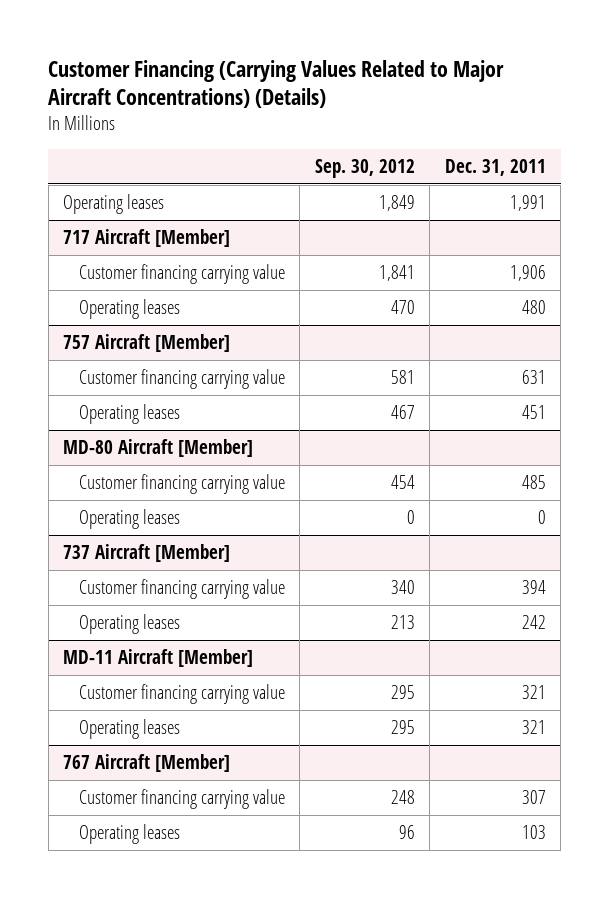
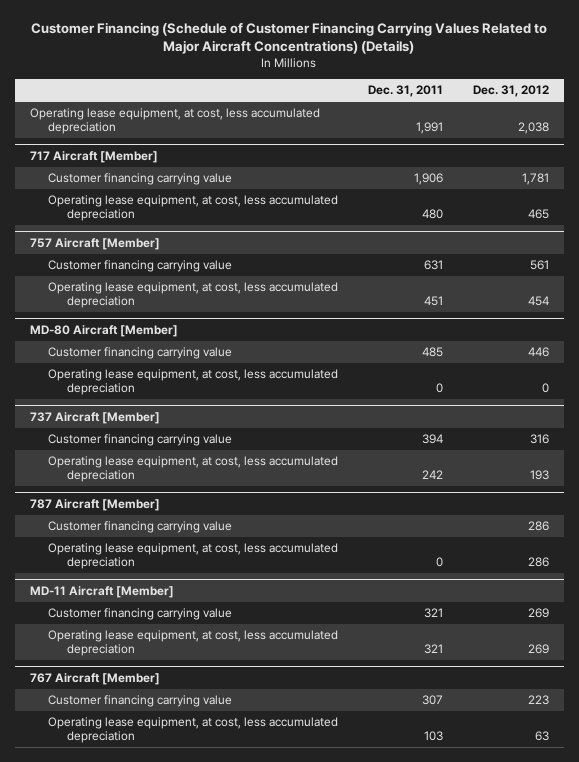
[48,59,505,109] Customer Financing (Carrying Values Related to Major Aircraft Concentrations) (Details) -> [31,21,548,55] Customer Financing (Schedule of Customer Financing Carrying Values Related to Major Aircraft Concentrations) (Details)
[314,158,415,178] Sep. 30, 2012 -> none
none -> [473,85,550,98] Dec. 31, 2012
[63,193,165,214] Operating leases -> [29,108,320,134] Operating lease equipment, at cost, less accumulated depreciation
[78,298,180,319] Operating leases -> [48,195,339,221] Operating lease equipment, at cost, less accumulated depreciation
[78,403,180,424] Operating leases -> [48,282,339,308] Operating lease equipment, at cost, less accumulated depreciation
[78,508,180,529] Operating leases -> [48,369,339,395] Operating lease equipment, at cost, less accumulated depreciation
[78,613,180,634] Operating leases -> [48,456,339,482] Operating lease equipment, at cost, less accumulated depreciation
none -> [29,499,160,512] 787 Aircraft [Member]
none -> [48,521,233,534] Customer financing carrying value
none -> [48,543,339,569] Operating lease equipment, at cost, less accumulated depreciation
[78,718,180,739] Operating leases -> [48,630,339,656] Operating lease equipment, at cost, less accumulated depreciation
[78,823,180,844] Operating leases -> [48,717,339,743] Operating lease equipment, at cost, less accumulated depreciation

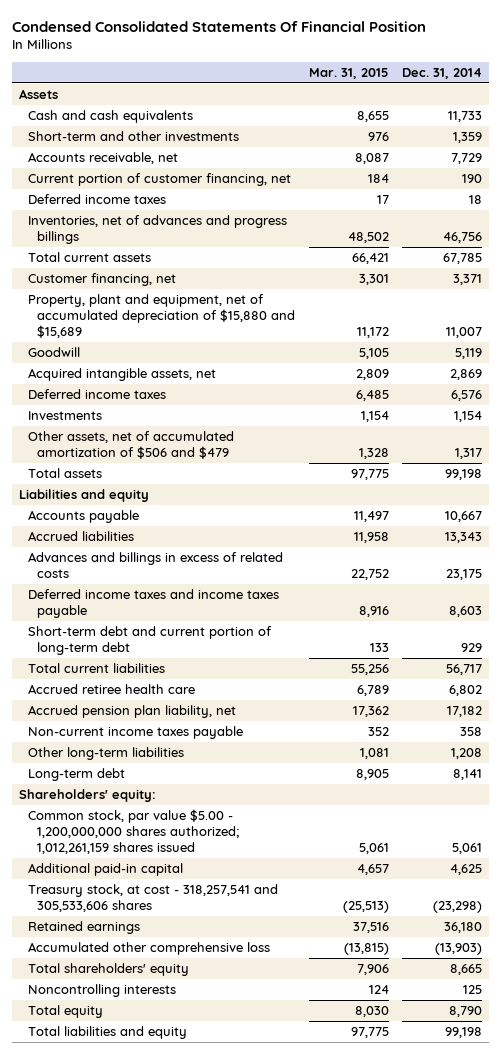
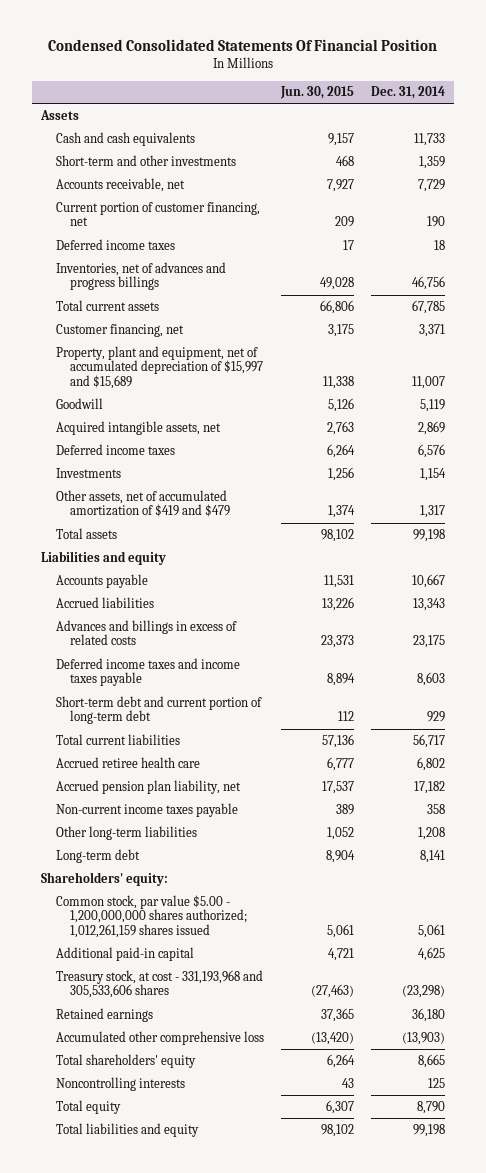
[308,67,389,79] Mar. 31, 2015 -> none
none -> [279,86,354,100] Jun. 30, 2015
[27,293,296,339] Property, plant and equipment, net of accumulated depreciation of $15,880 and $15,689 -> [55,345,264,390] Property, plant and equipment, net of accumulated depreciation of $15,997 and $15,689
[27,430,234,460] Other assets, net of accumulated amortization of $506 and $479 -> [55,489,231,518] Other assets, net of accumulated amortization of $419 and $479
[27,883,278,913] Treasury stock, at cost - 318,257,541 and 305,533,606 shares -> [55,969,263,999] Treasury stock, at cost - 331,193,968 and 305,533,606 shares

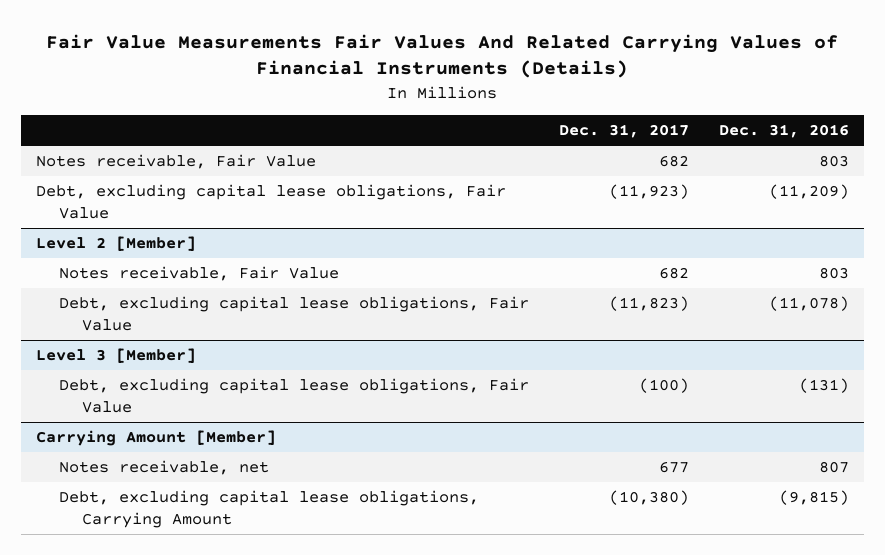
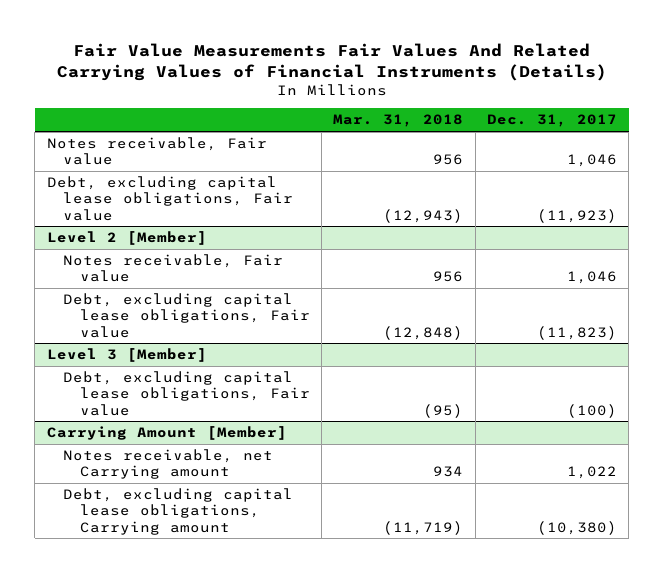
[718,124,849,139] Dec. 31, 2016 -> none
none -> [333,114,464,128] Mar. 31, 2018
[35,154,316,170] Notes receivable, Fair Value -> [46,137,267,166] Notes receivable, Fair value
[658,155,689,168] 682 -> [566,154,617,168] 1,046
[35,184,506,220] Debt, excluding capital lease obligations, Fair Value -> [46,176,294,221] Debt, excluding capital lease obligations, Fair value
[58,266,339,282] Notes receivable, Fair Value -> [63,254,284,283] Notes receivable, Fair value
[658,267,689,280] 682 -> [566,271,617,285] 1,046
[58,296,529,332] Debt, excluding capital lease obligations, Fair Value -> [63,293,310,338] Debt, excluding capital lease obligations, Fair value
[58,378,529,414] Debt, excluding capital lease obligations, Fair Value -> [63,371,310,416] Debt, excluding capital lease obligations, Fair value
[58,460,269,476] Notes receivable, net -> [63,449,274,480] Notes receivable, net Carrying amount
[658,461,689,474] 677 -> [566,466,617,480] 1,022
[58,490,479,529] Debt, excluding capital lease obligations, Carrying Amount -> [63,488,294,535] Debt, excluding capital lease obligations, Carrying amount

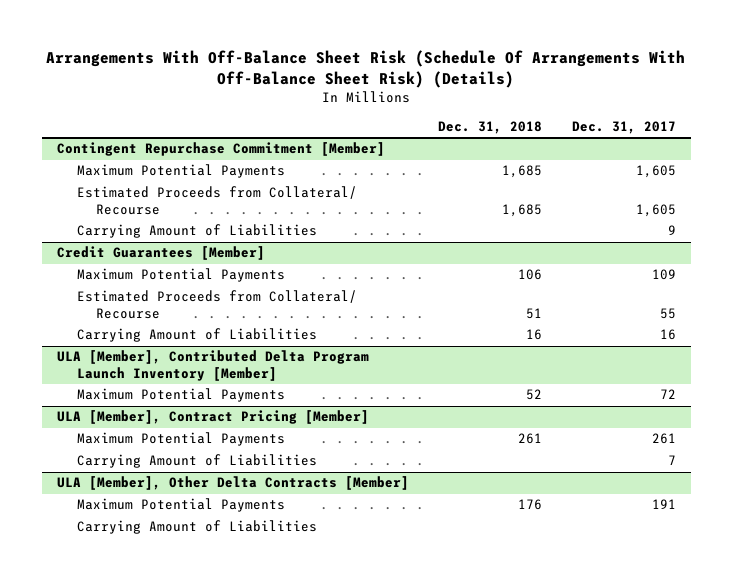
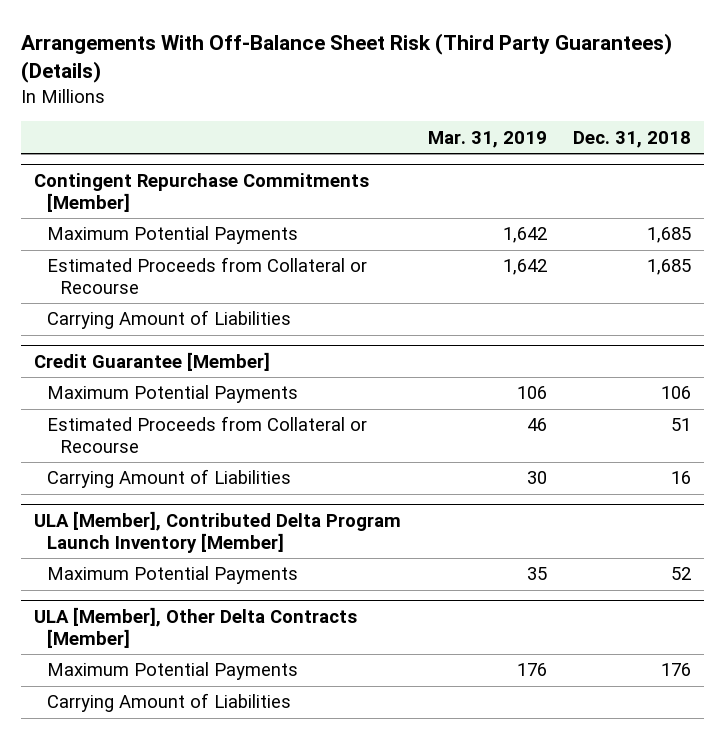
[46,50,686,89] Arrangements With Off-Balance Sheet Risk (Schedule Of Arrangements With Off-Balance Sheet Risk) (Details) -> [21,32,673,84] Arrangements With Off-Balance Sheet Risk (Third Party Guarantees) (Details)
[572,121,677,135] Dec. 31, 2017 -> none
none -> [427,130,547,148] Mar. 31, 2019
[56,142,385,157] Contingent Repurchase Commitment [Member] -> [34,173,370,212] Contingent Repurchase Commitments [Member]
[76,186,357,216] Estimated Proceeds from Collateral/ Recourse -> [47,257,368,294] Estimated Proceeds from Collateral or Recourse
[56,246,265,261] Credit Guarantees [Member] -> [34,352,271,372] Credit Guarantee [Member]
[76,290,357,320] Estimated Proceeds from Collateral/ Recourse -> [47,416,368,453] Estimated Proceeds from Collateral or Recourse
[56,410,369,425] ULA [Member], Contract Pricing [Member] -> none
[76,432,285,447] Maximum Potential Payments -> none
[76,454,317,469] Carrying Amount of Liabilities -> none

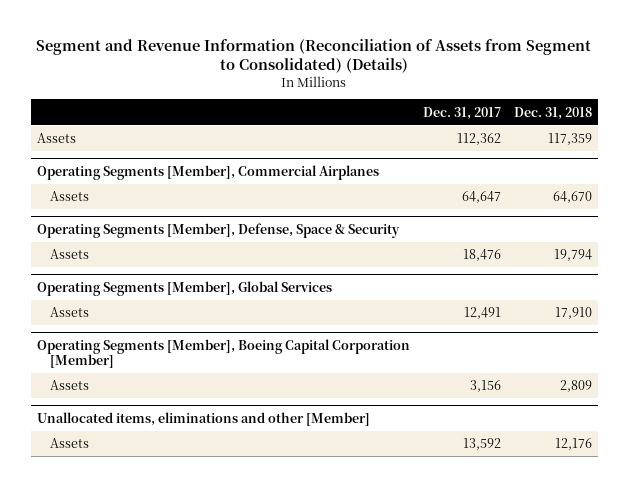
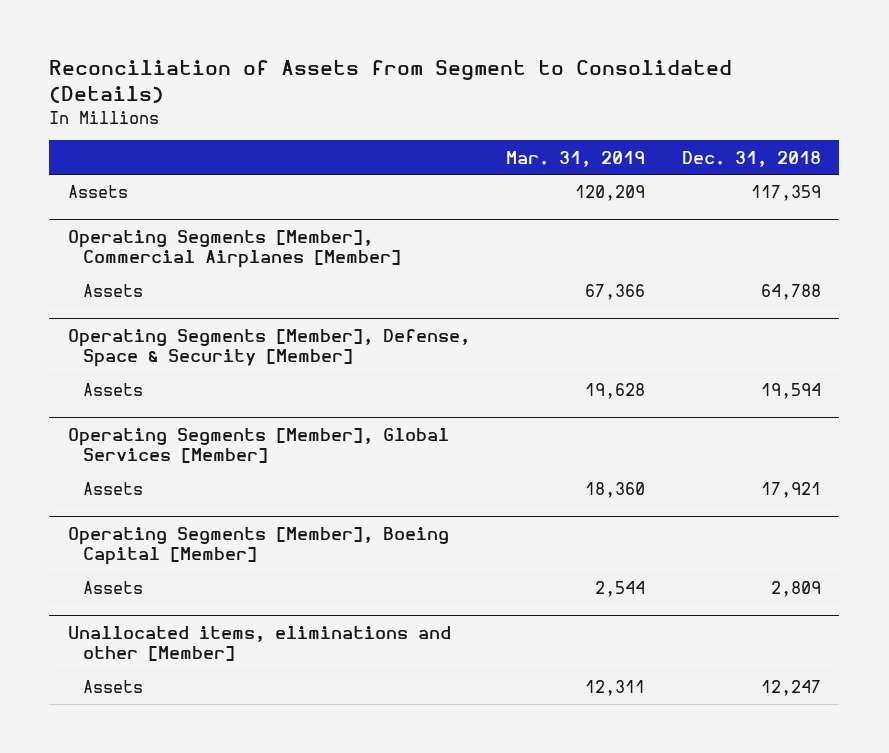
[36,38,592,73] Segment and Revenue Information (Reconciliation of Assets from Segment to Consolidated) (Details) -> [49,60,733,104] Reconciliation of Assets from Segment to Consolidated (Details)
[422,106,501,120] Dec. 31, 2017 -> none
none -> [506,150,646,167] Mar. 31, 2019
[37,164,380,180] Operating Segments [Member], Commercial Airplanes -> [67,229,402,269] Operating Segments [Member], Commercial Airplanes [Member]
[552,191,592,204] 64,670 -> [760,284,821,301] 64,788
[37,222,401,238] Operating Segments [Member], Defense, Space & Security -> [67,328,470,368] Operating Segments [Member], Defense, Space & Security [Member]
[553,249,592,262] 19,794 -> [760,383,821,400] 19,594
[37,280,333,296] Operating Segments [Member], Global Services -> [67,427,449,464] Operating Segments [Member], Global Services [Member]
[554,307,592,320] 17,910 -> [760,482,821,499] 17,921
[37,338,411,369] Operating Segments [Member], Boeing Capital Corporation [Member] -> [67,526,449,566] Operating Segments [Member], Boeing Capital [Member]
[554,438,592,451] 12,176 -> [760,680,821,697] 12,247

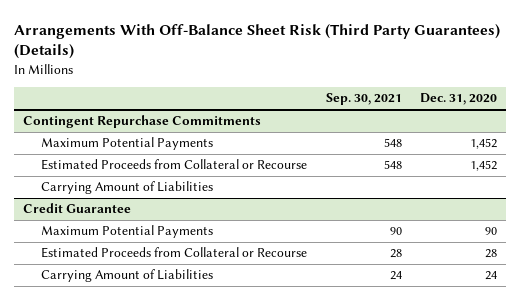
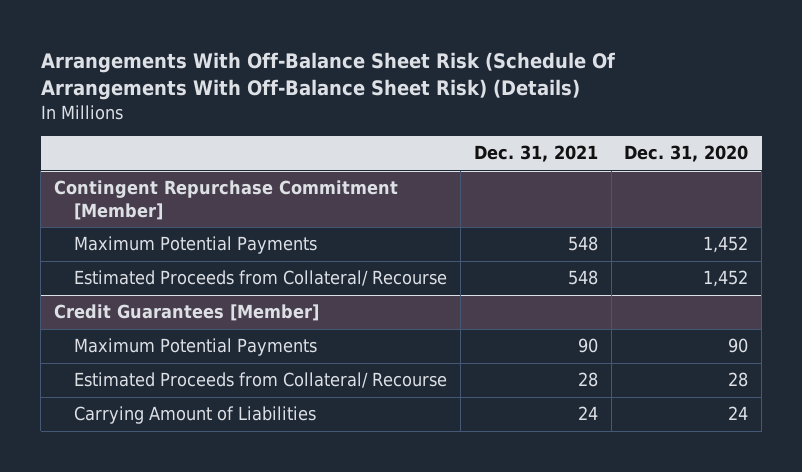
[13,23,500,60] Arrangements With Off-Balance Sheet Risk (Third Party Guarantees) (Details) -> [40,51,615,101] Arrangements With Off-Balance Sheet Risk (Schedule Of Arrangements With Off-Balance Sheet Risk) (Details)
[325,93,402,106] Sep. 30, 2021 -> none
none -> [473,145,598,163] Dec. 31, 2021
[22,115,261,129] Contingent Repurchase Commitments -> [54,180,399,220] Contingent Repurchase Commitment [Member]
[41,181,214,195] Carrying Amount of Liabilities -> none
[41,159,308,171] Estimated Proceeds from Collateral or Recourse -> [74,270,448,287] Estimated Proceeds from Collateral/ Recourse
[22,203,131,214] Credit Guarantee -> [54,304,320,322] Credit Guarantees [Member]
[41,247,308,259] Estimated Proceeds from Collateral or Recourse -> [74,372,448,389] Estimated Proceeds from Collateral/ Recourse

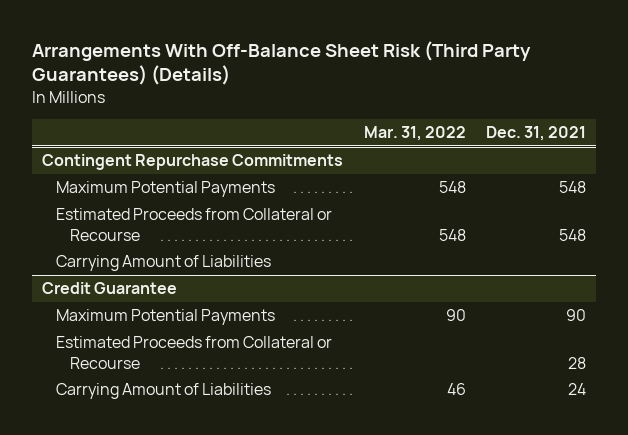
[40,51,615,101] Arrangements With Off-Balance Sheet Risk (Schedule Of Arrangements With Off-Balance Sheet Risk) (Details) -> [31,40,531,86] Arrangements With Off-Balance Sheet Risk (Third Party Guarantees) (Details)
[624,145,749,163] Dec. 31, 2020 -> none
none -> [363,126,466,142] Mar. 31, 2022
[54,180,399,220] Contingent Repurchase Commitment [Member] -> [42,154,344,171] Contingent Repurchase Commitments
[74,270,448,287] Estimated Proceeds from Collateral/ Recourse -> [56,208,333,241] Estimated Proceeds from Collateral or Recourse
none -> [56,255,272,272] Carrying Amount of Liabilities
[54,304,320,322] Credit Guarantees [Member] -> [42,282,178,295] Credit Guarantee
[74,372,448,389] Estimated Proceeds from Collateral/ Recourse -> [56,336,333,369] Estimated Proceeds from Collateral or Recourse

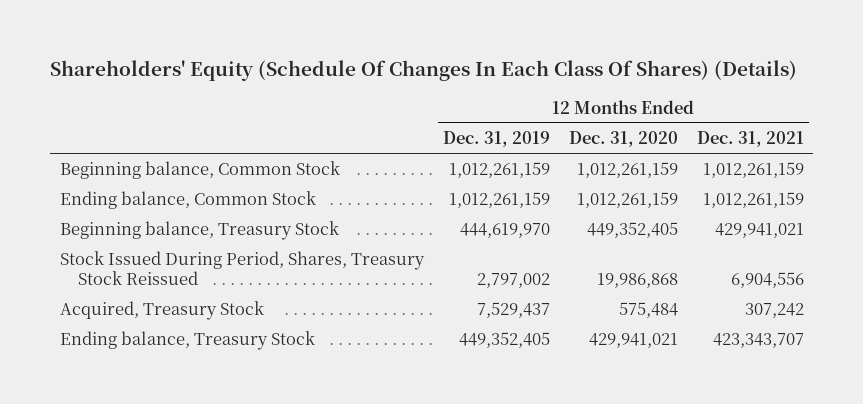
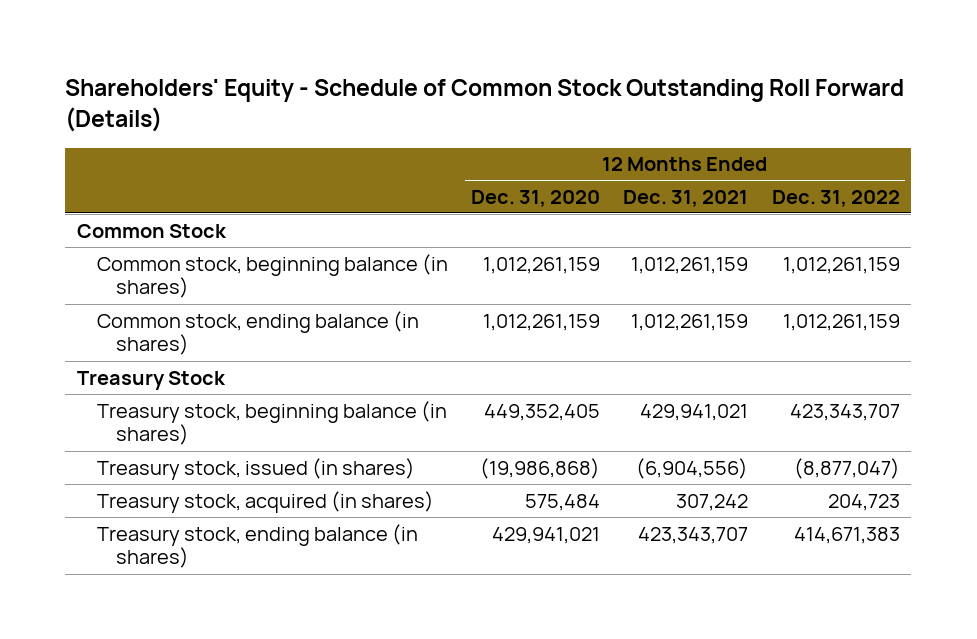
[50,59,798,81] Shareholders' Equity (Schedule Of Changes In Each Class Of Shares) (Details) -> [65,79,905,133] Shareholders' Equity - Schedule of Common Stock Outstanding Roll Forward (Details)
[442,131,550,148] Dec. 31, 2019 -> none
none -> [771,189,900,207] Dec. 31, 2022
none -> [76,223,227,238] Common Stock
[59,161,340,180] Beginning balance, Common Stock -> [96,253,448,299] Common stock, beginning balance (in shares)
[59,191,316,210] Ending balance, Common Stock -> [96,310,419,356] Common stock, ending balance (in shares)
none -> [76,370,226,390] Treasury Stock
[59,221,339,241] Beginning balance, Treasury Stock -> [96,400,447,446] Treasury stock, beginning balance (in shares)
[59,251,425,286] Stock Issued During Period, Shares, Treasury Stock Reissued -> [96,457,415,480] Treasury stock, issued (in shares)
[596,273,678,289] 19,986,868 -> [479,457,600,479] (19,986,868)
[730,272,804,289] 6,904,556 -> [636,457,749,479] (6,904,556)
[59,301,264,321] Acquired, Treasury Stock -> [96,490,434,513] Treasury stock, acquired (in shares)
[59,331,315,351] Ending balance, Treasury Stock -> [96,523,418,569] Treasury stock, ending balance (in shares)

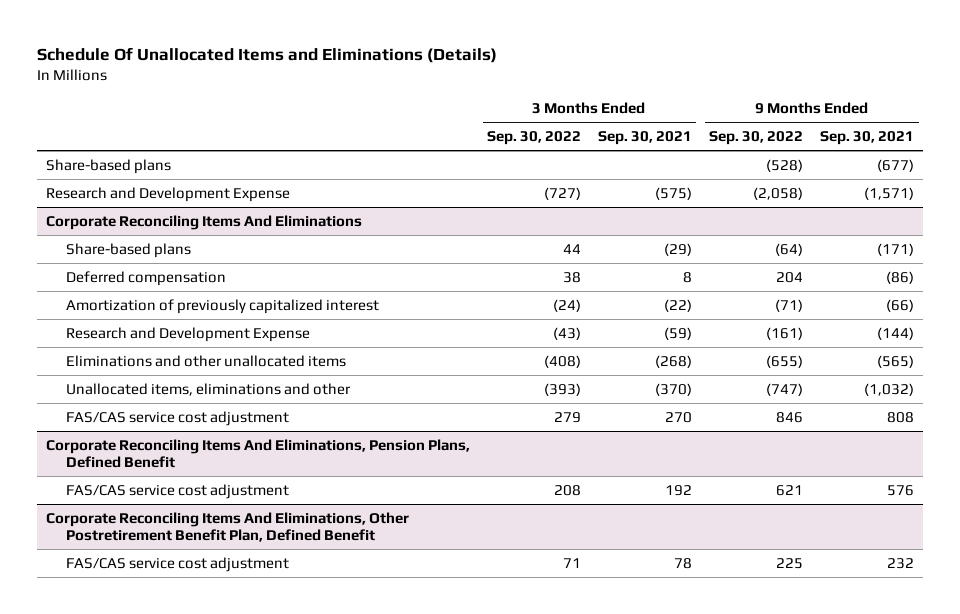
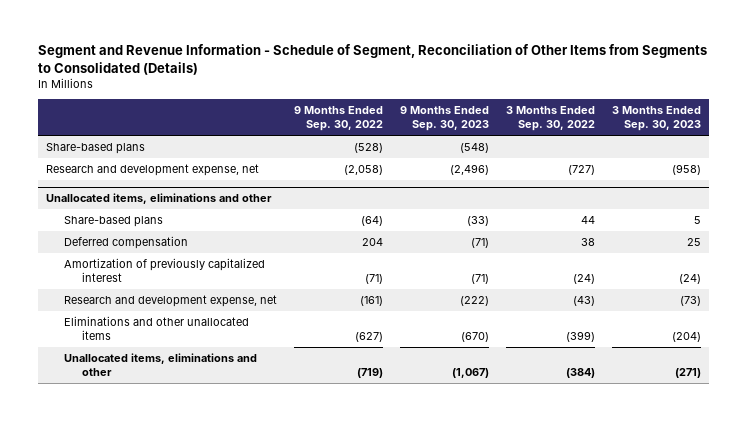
[37,47,498,64] Schedule Of Unallocated Items and Eliminations (Details) -> [37,44,707,75] Segment and Revenue Information - Schedule of Segment, Reconciliation of Other Items from Segments to Consolidated (Details)
[598,131,693,146] Sep. 30, 2021 -> none
[820,131,915,146] Sep. 30, 2021 -> none
none -> [399,106,489,132] 9 Months Ended Sep. 30, 2023
none -> [611,106,701,132] 3 Months Ended Sep. 30, 2023
[45,186,290,202] Research and Development Expense -> [46,164,260,177] Research and development expense, net
[45,214,362,230] Corporate Reconciling Items And Eliminations -> [46,193,273,205] Unallocated items, eliminations and other
[65,410,289,426] FAS/CAS service cost adjustment -> none
[45,438,470,468] Corporate Reconciling Items And Eliminations, Pension Plans, Defined Benefit -> none
[65,483,289,499] FAS/CAS service cost adjustment -> none
[45,511,409,542] Corporate Reconciling Items And Eliminations, Other Postretirement Benefit Plan, Defined Benefit -> none
[65,556,289,572] FAS/CAS service cost adjustment -> none
[65,326,310,342] Research and Development Expense -> [63,295,277,308] Research and development expense, net
[543,354,581,368] (408) -> [565,331,595,343] (399)
[766,354,804,368] (655) -> [354,332,383,343] (627)
[543,382,581,396] (393) -> [565,368,595,379] (384)
[766,382,804,396] (747) -> [356,368,383,379] (719)

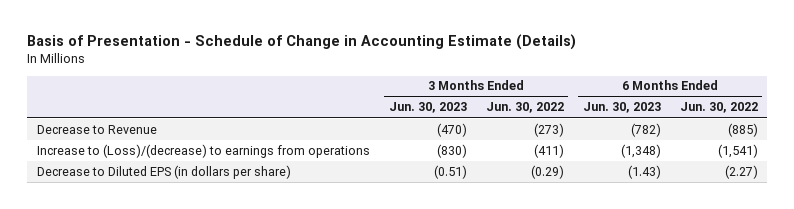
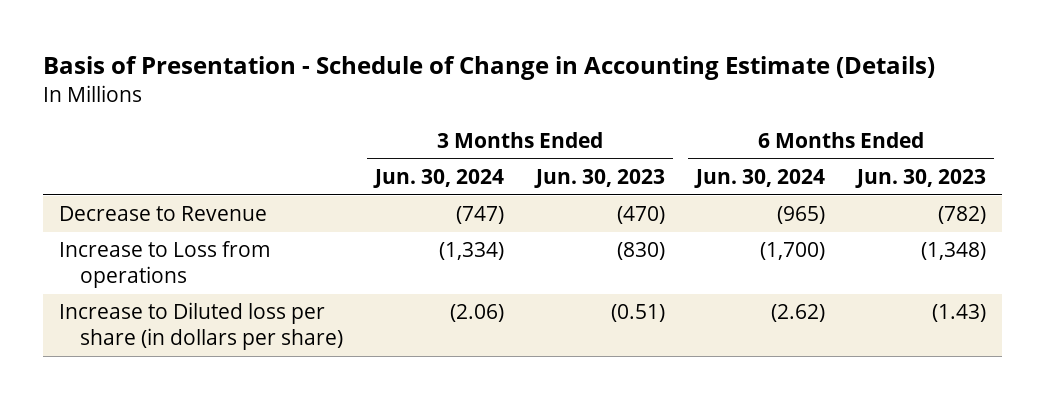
[485,102,564,114] Jun. 30, 2022 -> none
[679,102,758,114] Jun. 30, 2022 -> none
none -> [372,168,504,188] Jun. 30, 2024
none -> [694,168,826,188] Jun. 30, 2024
[36,143,370,158] Increase to (Loss)/(decrease) to earnings from operations -> [58,241,271,289] Increase to Loss from operations
[36,164,291,179] Decrease to Diluted EPS (in dollars per share) -> [58,302,343,351] Increase to Diluted loss per share (in dollars per share)

